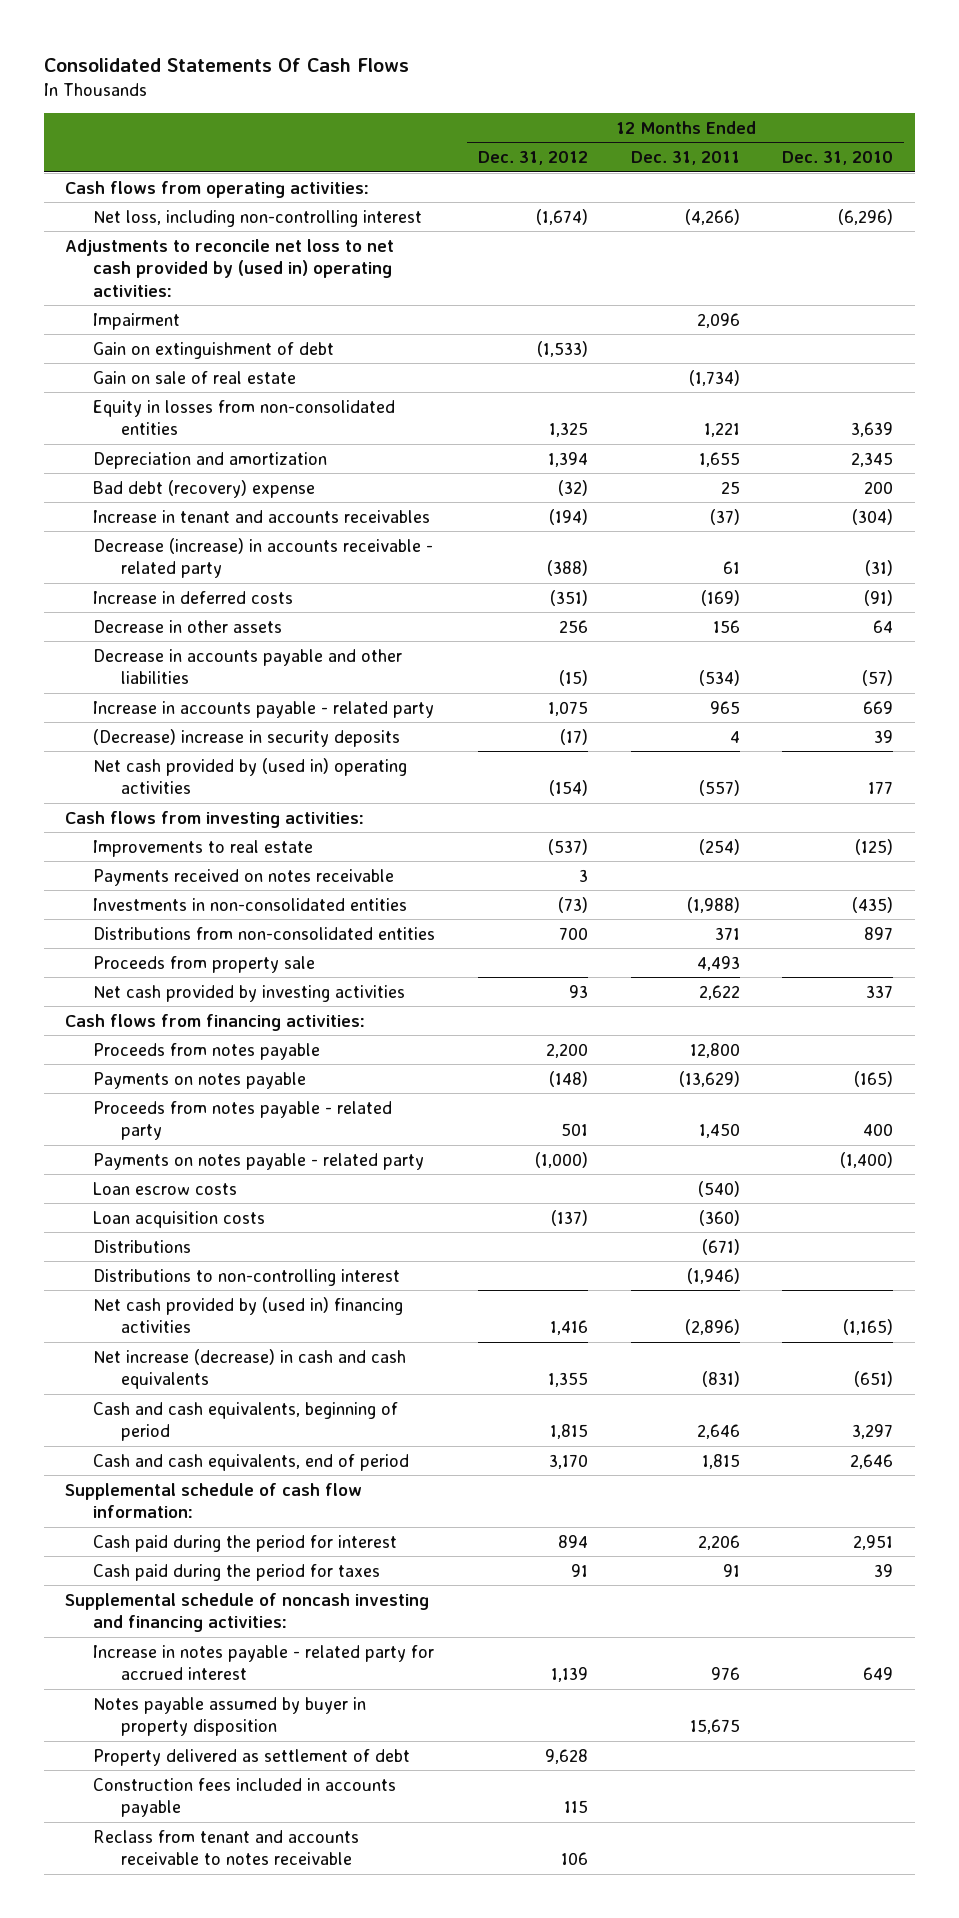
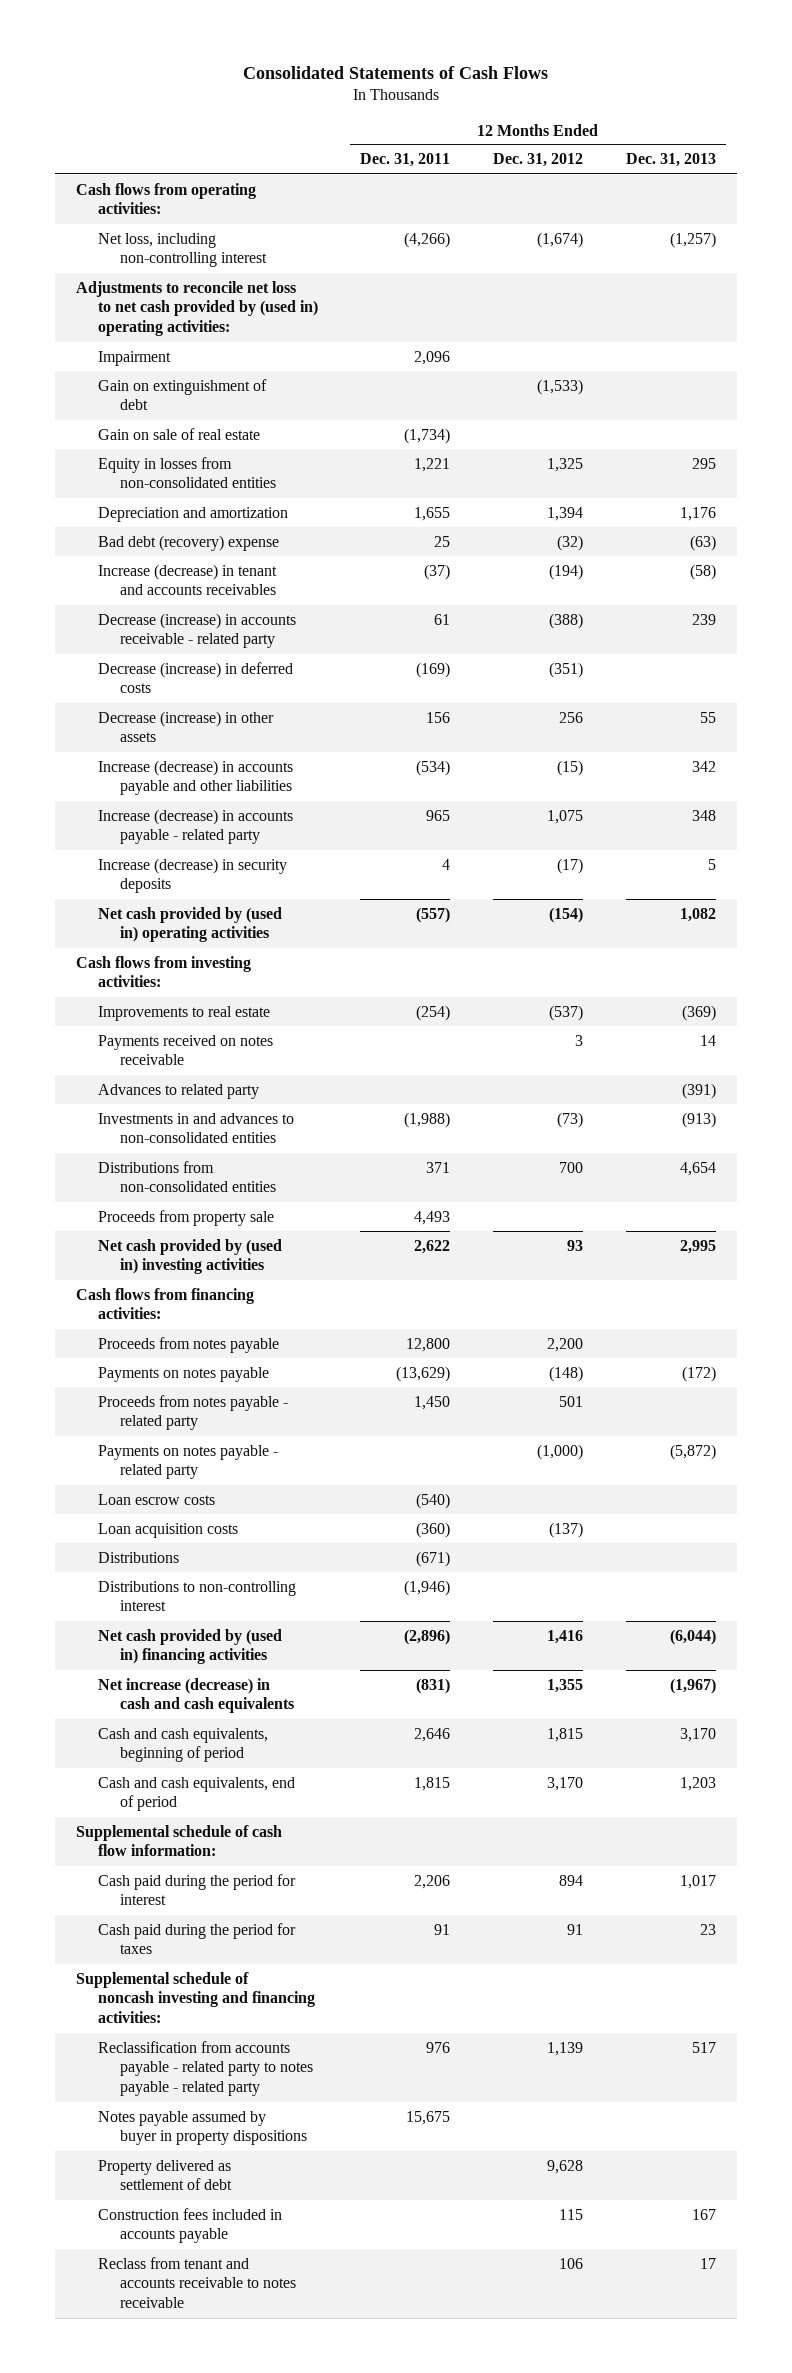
[43,57,409,72] Consolidated Statements Of Cash Flows -> [242,66,548,80] Consolidated Statements of Cash Flows
[782,151,894,166] Dec. 31, 2010 -> none
none -> [625,153,716,168] Dec. 31, 2013
[93,509,431,523] Increase in tenant and accounts receivables -> [97,563,277,596] Increase (decrease) in tenant and accounts receivables
[93,590,294,604] Increase in deferred costs -> [97,661,293,694] Decrease (increase) in deferred costs
[93,619,283,633] Decrease in other assets -> [97,710,274,743] Decrease (increase) in other assets
[93,648,403,685] Decrease in accounts payable and other liabilities -> [97,759,293,796] Increase (decrease) in accounts payable and other liabilities
[93,700,435,718] Increase in accounts payable - related party -> [97,808,293,845] Increase (decrease) in accounts payable - related party
[93,728,401,747] (Decrease) increase in security deposits -> [97,857,287,894] Increase (decrease) in security deposits
none -> [97,1083,259,1099] Advances to related party
[93,897,408,911] Investments in non-consolidated entities -> [97,1112,294,1144] Investments in and advances to non-consolidated entities
[93,984,406,1002] Net cash provided by investing activities -> [97,1238,282,1275] Net cash provided by (used in) investing activities
[93,1644,435,1681] Increase in notes payable - related party for accrued interest -> [97,2040,313,2097] Reclassification from accounts payable - related party to notes payable - related party
[93,1696,367,1737] Notes payable assumed by buyer in property disposition -> [97,2110,307,2146] Notes payable assumed by buyer in property dispositions

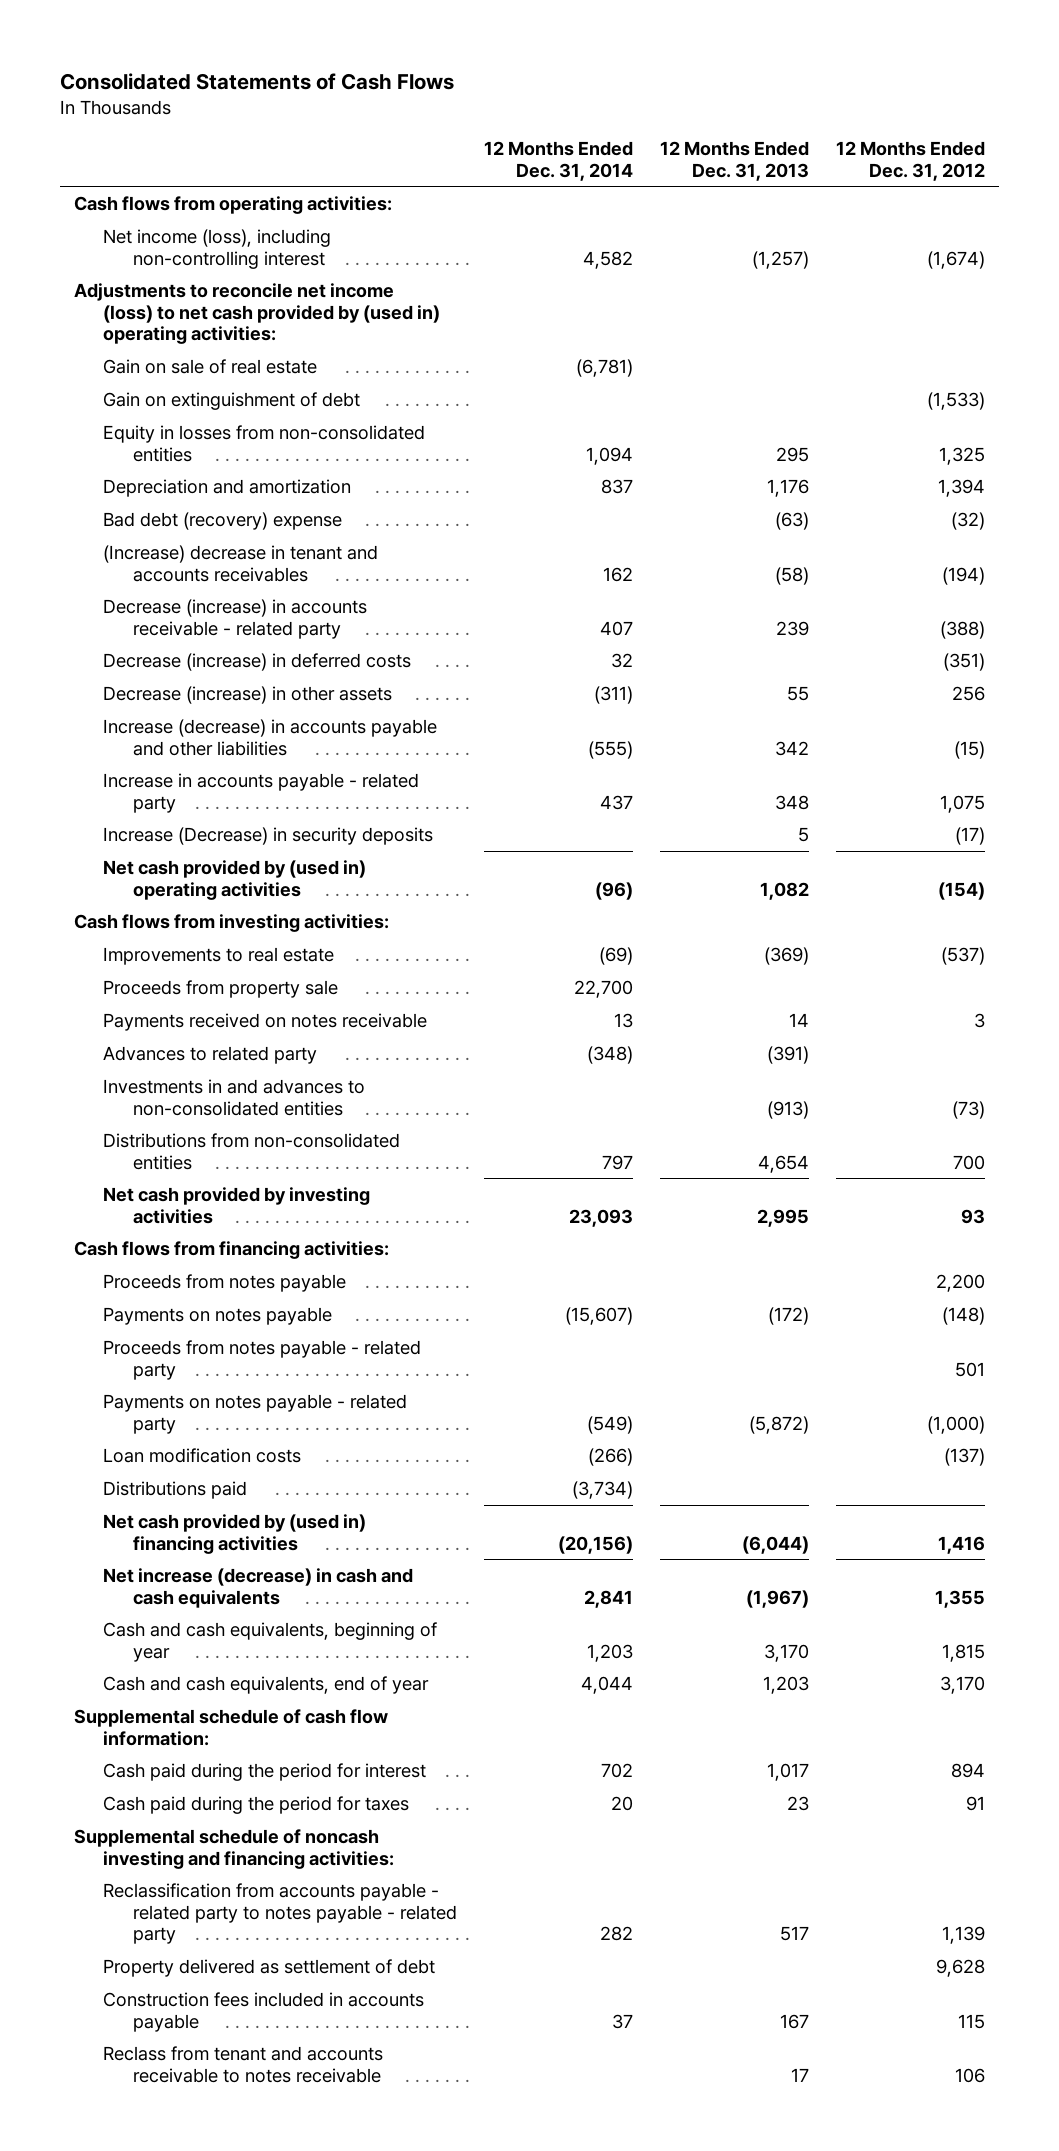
[360,153,451,168] Dec. 31, 2011 -> none
none -> [483,140,633,181] 12 Months Ended Dec. 31, 2014
[97,350,171,366] Impairment -> none
[97,232,267,268] Net loss, including non-controlling interest -> [103,228,332,269] Net income (loss), including non-controlling interest
[75,280,318,337] Adjustments to reconcile net loss to net cash provided by (used in) operating activities: -> [74,282,441,345] Adjustments to reconcile net income (loss) to net cash provided by (used in) operating activities:
[97,378,267,411] Gain on extinguishment of debt -> [103,391,361,410] Gain on extinguishment of debt
[97,563,277,596] Increase (decrease) in tenant and accounts receivables -> [103,544,379,582] (Increase) decrease in tenant and accounts receivables
[97,808,293,845] Increase (decrease) in accounts payable - related party -> [103,772,420,813] Increase in accounts payable - related party
[97,857,287,894] Increase (decrease) in security deposits -> [103,826,434,845] Increase (Decrease) in security deposits
[97,1209,274,1226] Proceeds from property sale -> [103,979,339,998] Proceeds from property sale
[97,1238,282,1275] Net cash provided by (used in) investing activities -> [103,1186,371,1224] Net cash provided by investing activities
[97,1493,215,1505] Loan escrow costs -> none
[97,1580,296,1612] Distributions to non-controlling interest -> none
[97,1522,238,1538] Loan acquisition costs -> [103,1447,302,1463] Loan modification costs
[97,1551,179,1563] Distributions -> [103,1480,248,1499] Distributions paid
[97,1727,268,1763] Cash and cash equivalents, beginning of period -> [103,1621,438,1662] Cash and cash equivalents, beginning of year
[97,1776,295,1812] Cash and cash equivalents, end of period -> [103,1675,430,1694] Cash and cash equivalents, end of year
[97,2110,307,2146] Notes payable assumed by buyer in property dispositions -> none

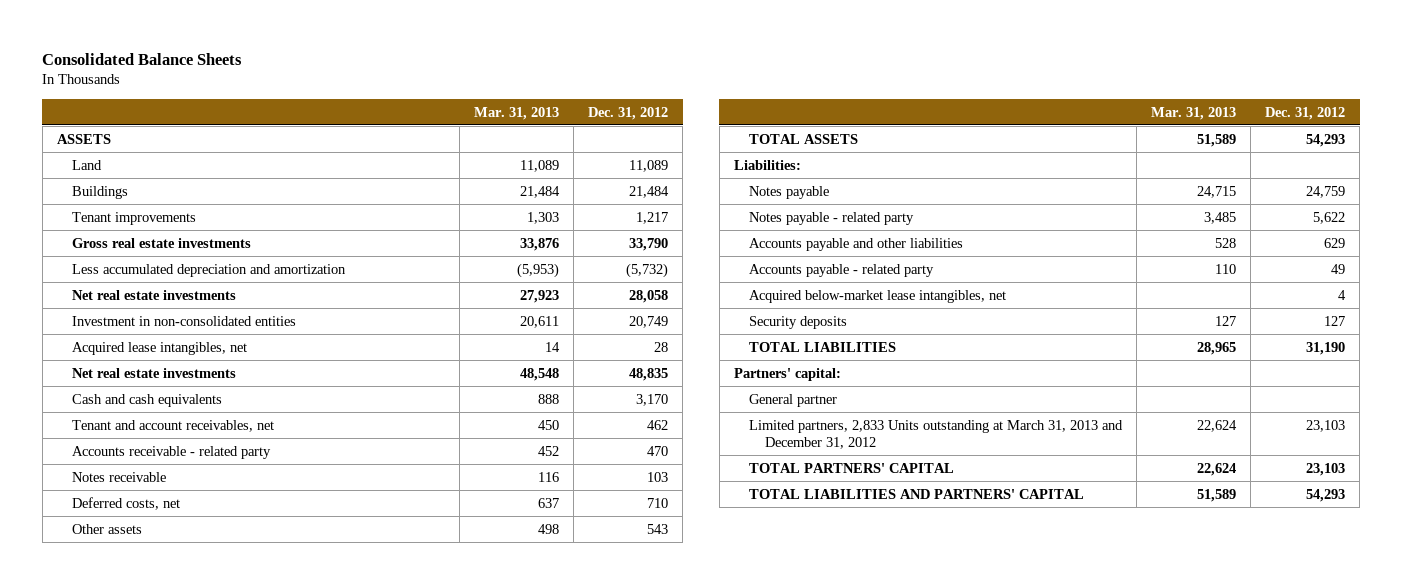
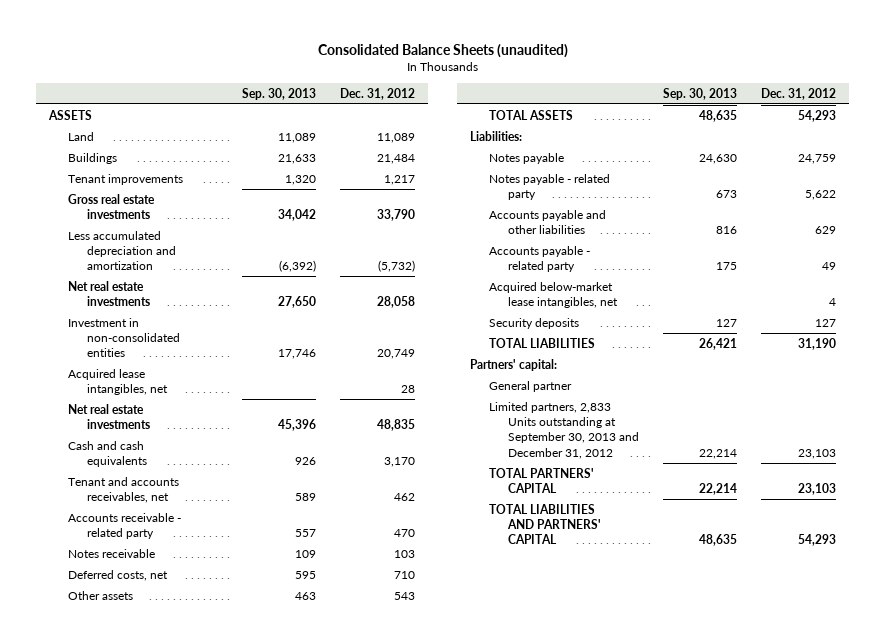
[42,52,243,65] Consolidated Balance Sheets -> [317,44,568,59] Consolidated Balance Sheets (unaudited)
[474,106,560,120] Mar. 31, 2013 -> none
none -> [241,87,316,100] Sep. 30, 2013
[72,419,275,432] Tenant and account receivables, net -> [67,476,179,504] Tenant and accounts receivables, net
[749,419,1124,449] Limited partners, 2,833 Units outstanding at March 31, 2013 and December 31, 2012 -> [488,401,639,459] Limited partners, 2,833 Units outstanding at September 30, 2013 and December 31, 2012

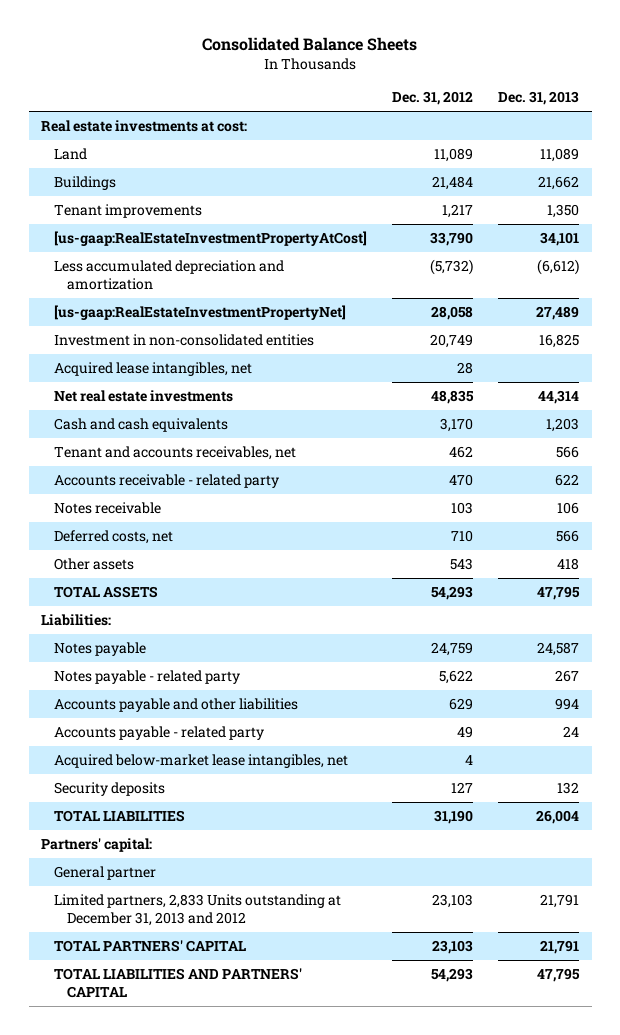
[317,44,568,59] Consolidated Balance Sheets (unaudited) -> [202,37,418,52] Consolidated Balance Sheets
[241,87,316,100] Sep. 30, 2013 -> none
none -> [498,91,580,106] Dec. 31, 2013
[47,109,92,120] ASSETS -> none
none -> [41,120,248,133] Real estate investments at cost:
[67,193,155,220] Gross real estate investments -> [54,231,368,247] [us-gaap:RealEstateInvestmentPropertyAtCost]
[67,280,150,307] Net real estate investments -> [54,305,347,321] [us-gaap:RealEstateInvestmentPropertyNet]
[488,401,639,459] Limited partners, 2,833 Units outstanding at September 30, 2013 and December 31, 2012 -> [54,894,342,926] Limited partners, 2,833 Units outstanding at December 31, 2013 and 2012

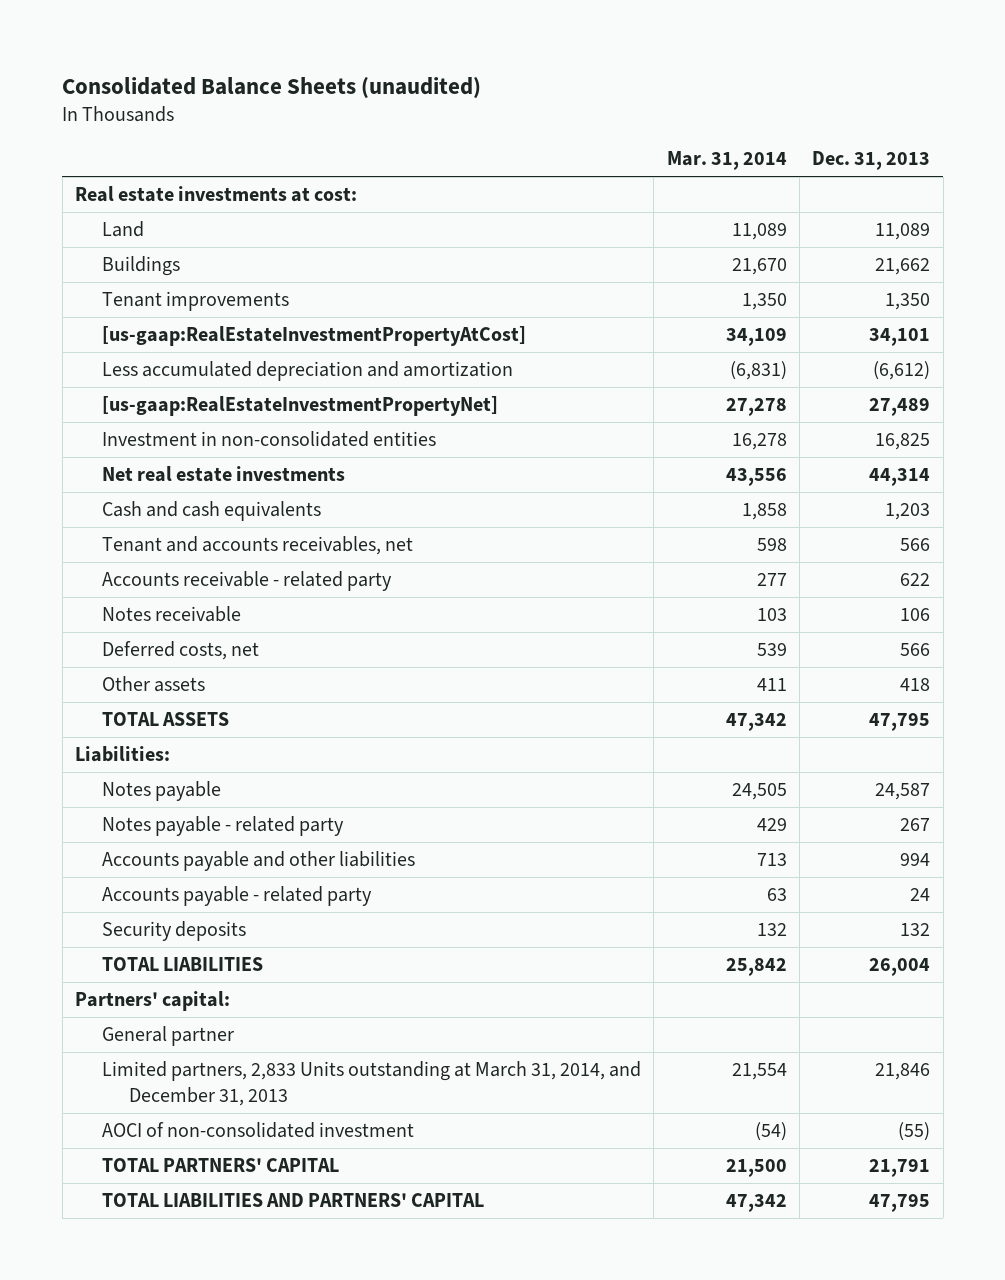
[202,37,418,52] Consolidated Balance Sheets -> [62,76,482,99] Consolidated Balance Sheets (unaudited)
[392,91,474,106] Dec. 31, 2012 -> none
none -> [666,151,787,171] Mar. 31, 2014
[54,362,253,377] Acquired lease intangibles, net -> none
[54,754,349,769] Acquired below-market lease intangibles, net -> none
[54,894,342,926] Limited partners, 2,833 Units outstanding at December 31, 2013 and 2012 -> [101,1061,641,1106] Limited partners, 2,833 Units outstanding at March 31, 2014, and December 31, 2013
[540,894,580,909] 21,791 -> [875,1063,931,1081] 21,846
none -> [101,1122,414,1139] AOCI of non-consolidated investment

